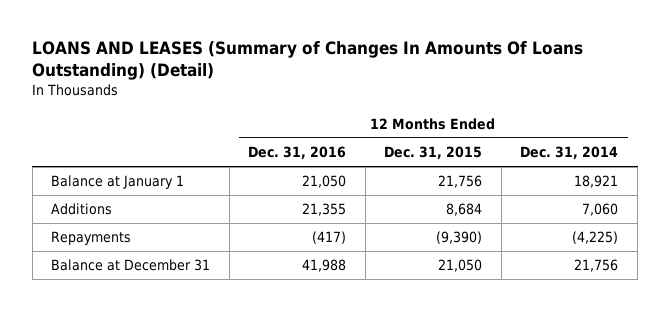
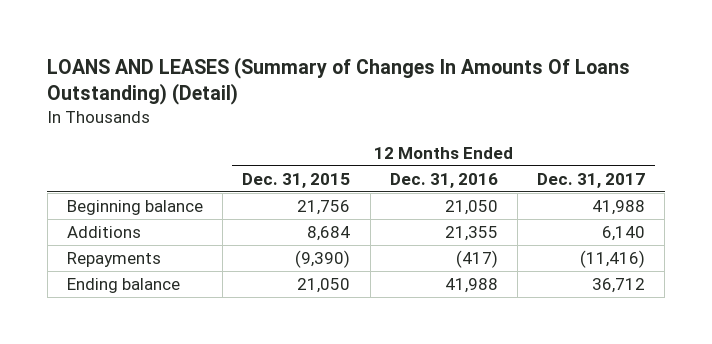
[520,146,619,160] Dec. 31, 2014 -> none
none -> [537,172,646,188] Dec. 31, 2017
[51,175,185,190] Balance at January 1 -> [66,199,203,215] Beginning balance
[51,259,211,272] Balance at December 31 -> [66,277,180,293] Ending balance

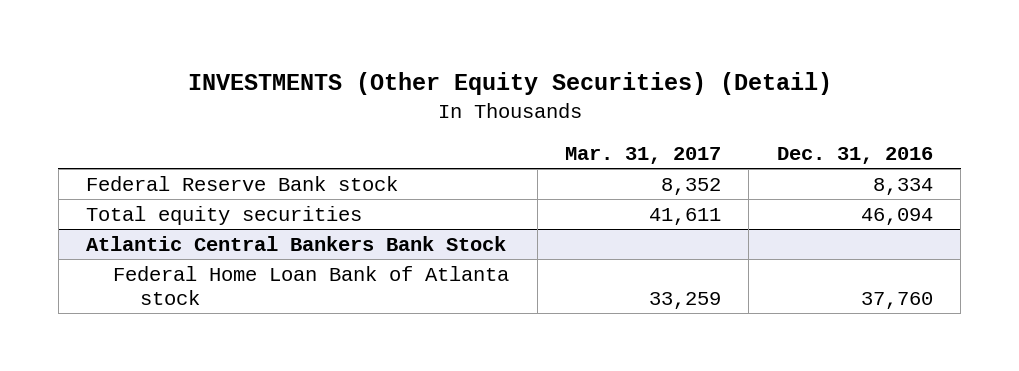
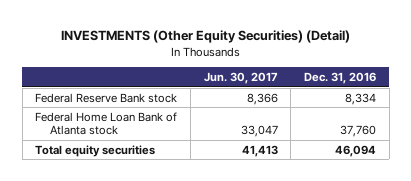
[564,147,721,165] Mar. 31, 2017 -> none
none -> [203,71,278,84] Jun. 30, 2017
[86,235,507,251] Atlantic Central Bankers Bank Stock -> none
[86,205,363,225] Total equity securities -> [35,144,156,157] Total equity securities

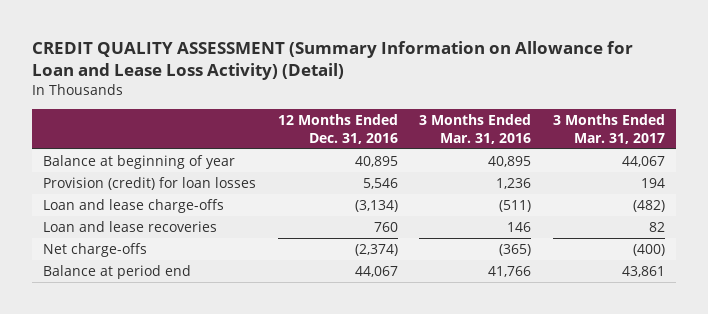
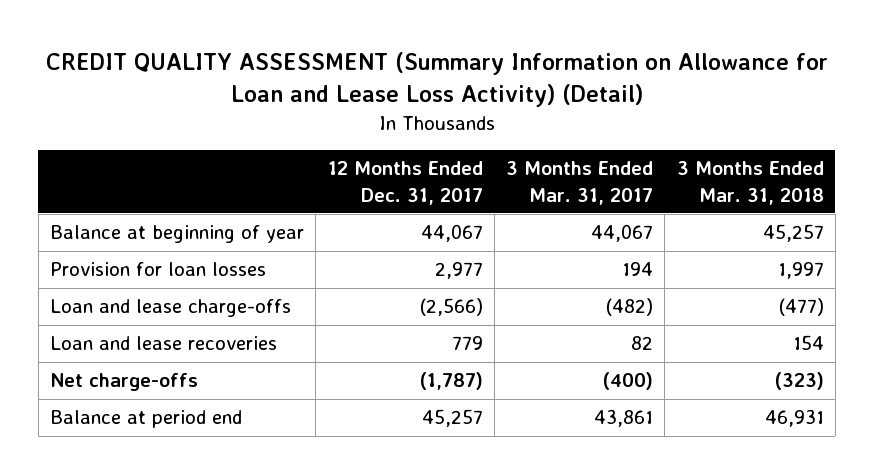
[277,114,398,145] 12 Months Ended Dec. 31, 2016 -> none
[419,114,532,145] 3 Months Ended Mar. 31, 2016 -> none
none -> [327,161,483,205] 12 Months Ended Dec. 31, 2017
none -> [676,161,824,205] 3 Months Ended Mar. 31, 2018
[42,176,256,190] Provision (credit) for loan losses -> [50,262,267,277] Provision for loan losses

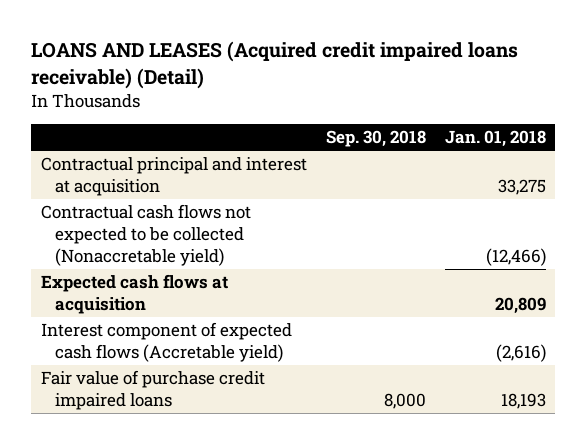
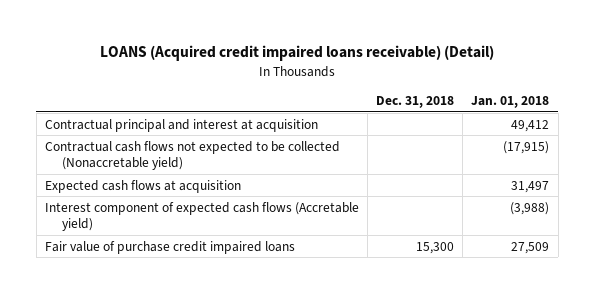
[31,41,519,89] LOANS AND LEASES (Acquired credit impaired loans receivable) (Detail) -> [100,45,495,62] LOANS (Acquired credit impaired loans receivable) (Detail)
[325,130,426,148] Sep. 30, 2018 -> none
none -> [376,96,455,109] Dec. 31, 2018
[497,178,546,195] 33,275 -> [511,119,550,132] 49,412
[485,247,546,266] (12,466) -> [503,140,550,154] (17,915)
[494,296,546,314] 20,809 -> [511,180,550,193] 31,497
[495,343,546,362] (2,616) -> [510,201,550,215] (3,988)
[500,392,546,409] 18,193 -> [511,241,550,254] 27,509

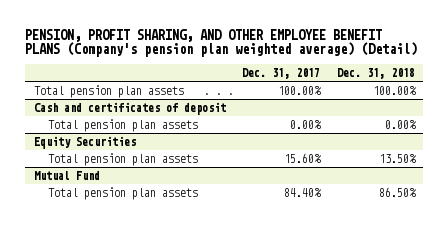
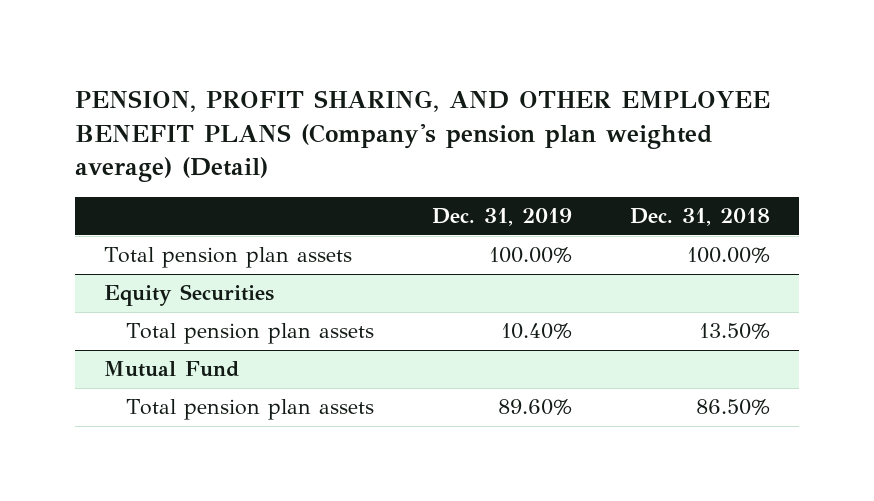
[242,67,321,79] Dec. 31, 2017 -> none
none -> [432,208,573,227] Dec. 31, 2019
[33,101,226,115] Cash and certificates of deposit -> none
[47,118,198,132] Total pension plan assets -> none

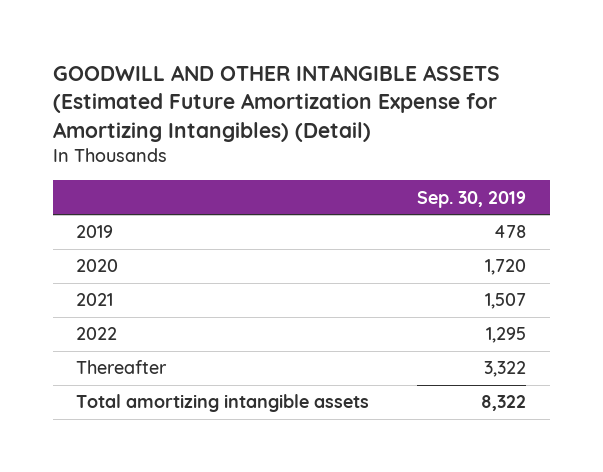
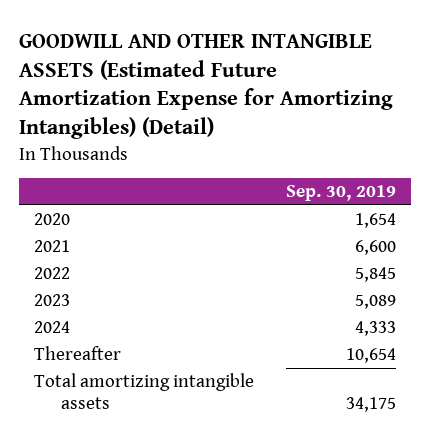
[76,225,114,239] 2019 -> none
[485,259,527,276] 1,720 -> [354,213,396,229] 1,654
[485,293,527,310] 1,507 -> [354,240,396,256] 6,600
[486,327,527,344] 1,295 -> [354,267,396,283] 5,845
none -> [34,294,71,307] 2023
none -> [34,321,71,334] 2024
[484,361,527,378] 3,322 -> [345,348,396,364] 10,654
[481,395,527,412] 8,322 -> [345,397,396,413] 34,175

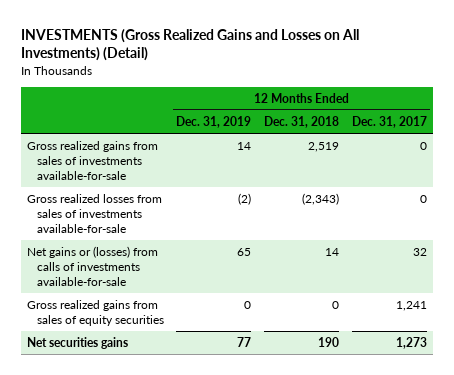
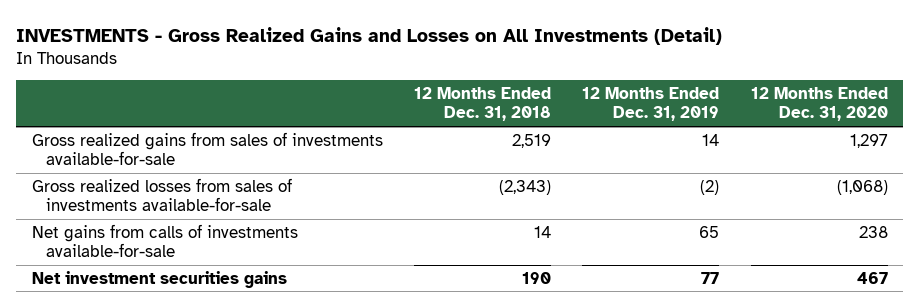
[20,28,359,62] INVESTMENTS (Gross Realized Gains and Losses on All Investments) (Detail) -> [16,26,723,45] INVESTMENTS - Gross Realized Gains and Losses on All Investments (Detail)
[351,115,427,128] Dec. 31, 2017 -> none
none -> [750,86,888,122] 12 Months Ended Dec. 31, 2020
[27,299,164,326] Gross realized gains from sales of equity securities -> none
[27,245,159,286] Net gains or (losses) from calls of investments available-for-sale -> [31,223,298,258] Net gains from calls of investments available-for-sale
[27,336,129,349] Net securities gains -> [31,270,287,288] Net investment securities gains

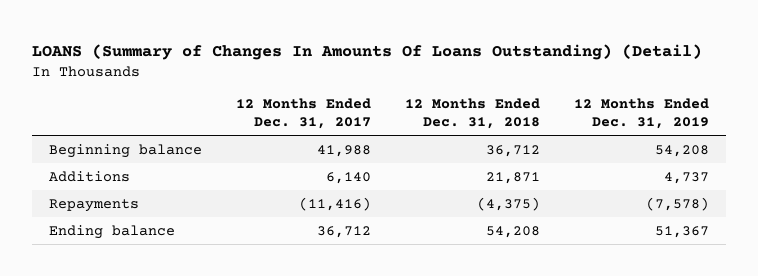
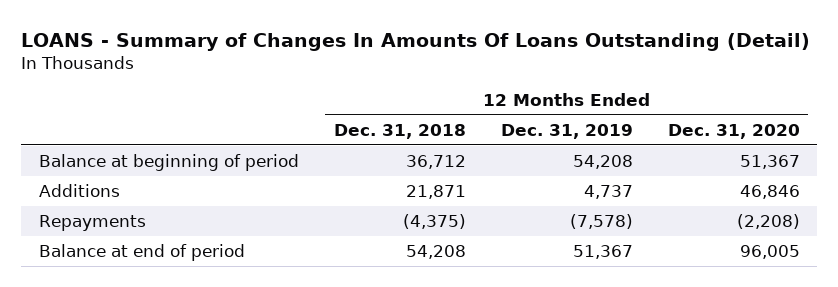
[32,43,703,60] LOANS (Summary of Changes In Amounts Of Loans Outstanding) (Detail) -> [21,32,811,51] LOANS - Summary of Changes In Amounts Of Loans Outstanding (Detail)
[236,98,372,130] 12 Months Ended Dec. 31, 2017 -> none
none -> [667,123,800,139] Dec. 31, 2020
[49,143,203,158] Beginning balance -> [38,153,299,171] Balance at beginning of period
[49,224,176,239] Ending balance -> [38,243,245,261] Balance at end of period

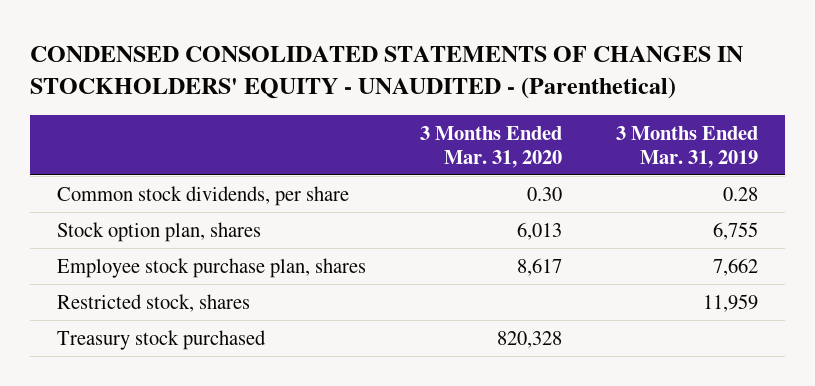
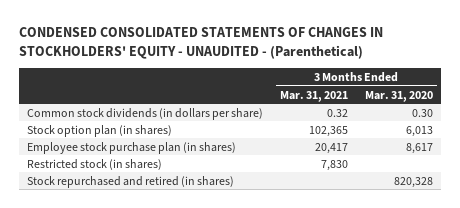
[615,125,758,168] 3 Months Ended Mar. 31, 2019 -> none
none -> [279,90,348,102] Mar. 31, 2021
[57,185,350,206] Common stock dividends, per share -> [27,107,264,120] Common stock dividends (in dollars per share)
[57,221,262,242] Stock option plan, shares -> [27,124,173,137] Stock option plan (in shares)
[57,257,367,278] Employee stock purchase plan, shares -> [27,141,237,154] Employee stock purchase plan (in shares)
[57,293,251,312] Restricted stock, shares -> [27,158,163,170] Restricted stock (in shares)
[57,329,267,350] Treasury stock purchased -> [27,175,235,188] Stock repurchased and retired (in shares)

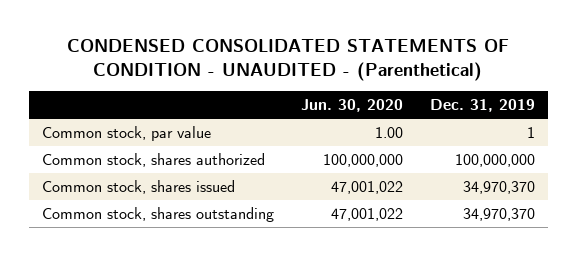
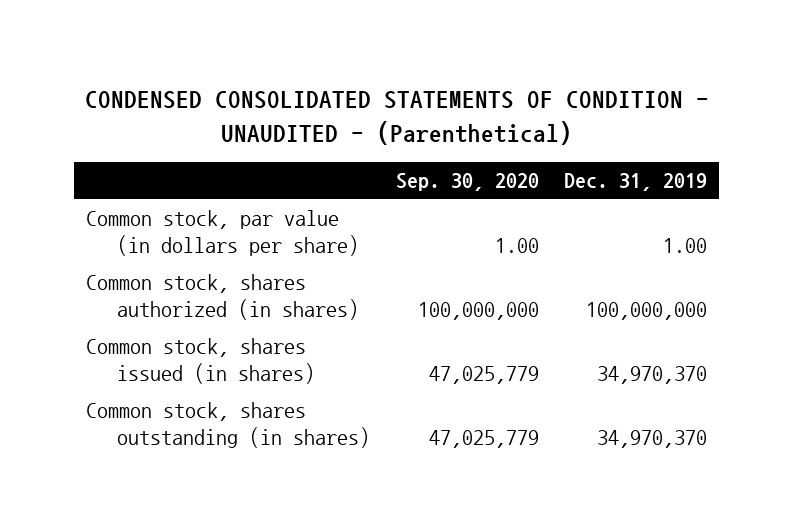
[300,99,403,113] Jun. 30, 2020 -> none
none -> [395,173,539,192] Sep. 30, 2020
[42,125,212,141] Common stock, par value -> [86,210,360,257] Common stock, par value (in dollars per share)
[526,126,535,138] 1 -> [662,238,707,254] 1.00
[42,152,266,167] Common stock, shares authorized -> [86,274,360,321] Common stock, shares authorized (in shares)
[42,179,236,194] Common stock, shares issued -> [86,338,316,385] Common stock, shares issued (in shares)
[42,206,275,222] Common stock, shares outstanding -> [86,402,371,449] Common stock, shares outstanding (in shares)

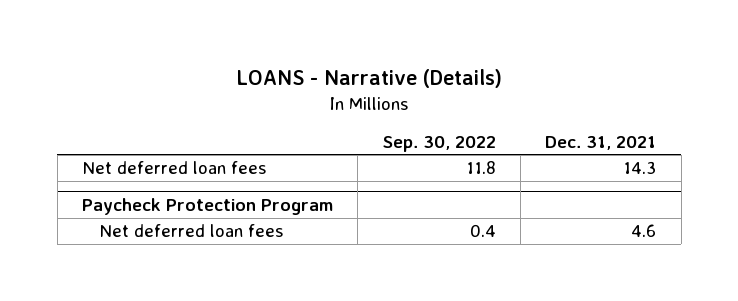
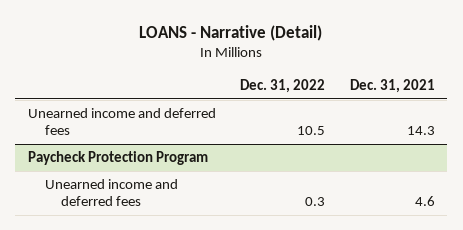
[236,69,503,89] LOANS - Narrative (Details) -> [139,24,323,41] LOANS - Narrative (Detail)
[382,135,496,152] Sep. 30, 2022 -> none
none -> [240,78,326,93] Dec. 31, 2022
[81,161,267,175] Net deferred loan fees -> [27,108,216,136] Unearned income and deferred fees
[98,224,284,238] Net deferred loan fees -> [44,179,178,207] Unearned income and deferred fees

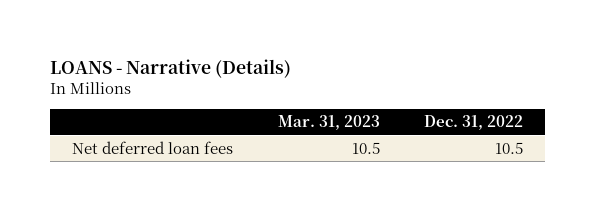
[139,24,323,41] LOANS - Narrative (Detail) -> [50,58,292,78] LOANS - Narrative (Details)
[349,78,435,93] Dec. 31, 2021 -> none
none -> [277,115,380,131] Mar. 31, 2023
[27,151,208,166] Paycheck Protection Program -> none
[44,179,178,207] Unearned income and deferred fees -> none
[27,108,216,136] Unearned income and deferred fees -> [72,141,234,155] Net deferred loan fees

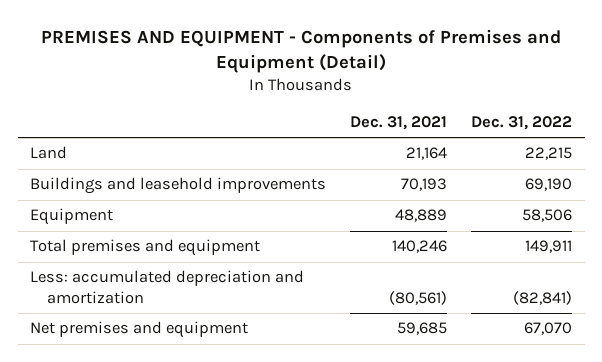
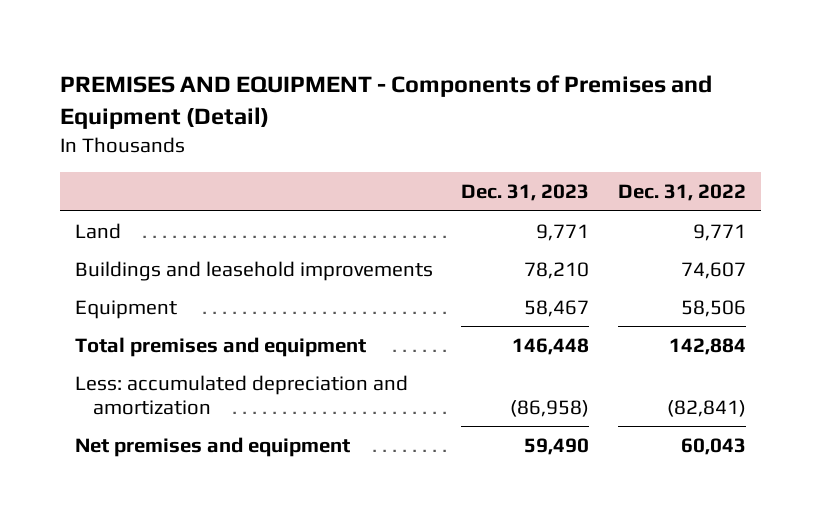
[350,116,448,131] Dec. 31, 2021 -> none
none -> [461,184,590,202] Dec. 31, 2023
[525,147,573,161] 22,215 -> [693,223,747,241] 9,771
[525,178,573,192] 69,190 -> [681,261,747,279] 74,607
[525,240,573,254] 149,911 -> [669,337,747,355] 142,884
[524,322,573,336] 67,070 -> [681,437,747,455] 60,043

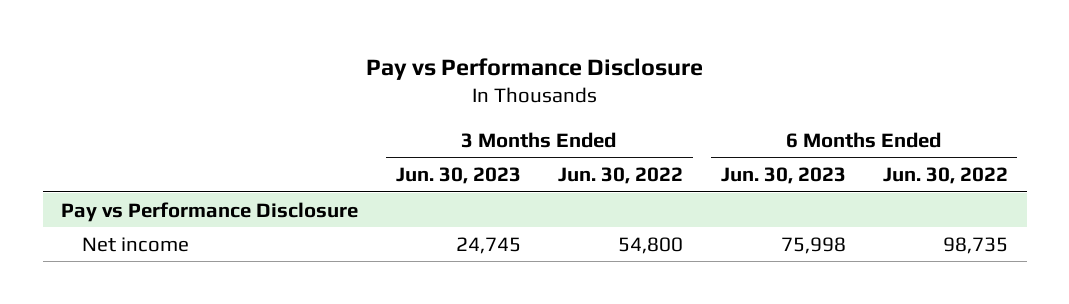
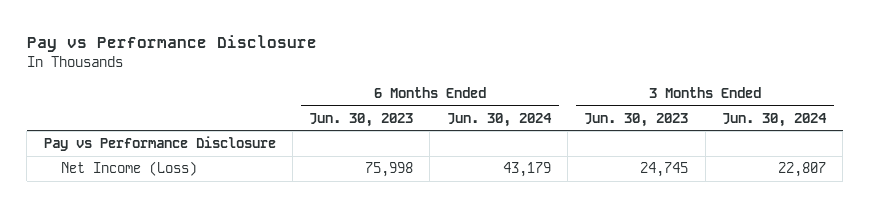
[558,167,684,185] Jun. 30, 2022 -> none
[883,167,1009,185] Jun. 30, 2022 -> none
none -> [446,112,552,127] Jun. 30, 2024
none -> [721,112,827,127] Jun. 30, 2024
[82,236,190,252] Net income -> [60,161,197,177] Net Income (Loss)

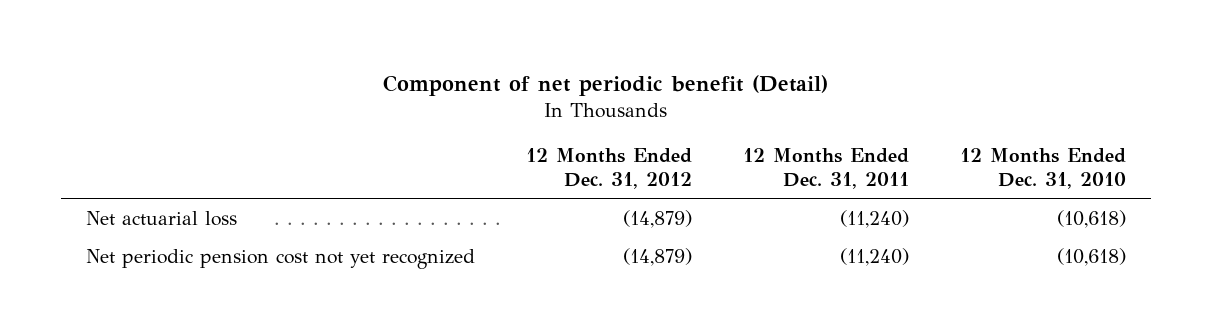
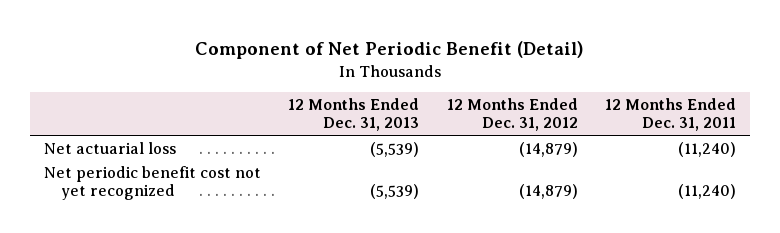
[382,74,828,96] Component of net periodic benefit (Detail) -> [195,41,585,60] Component of Net Periodic Benefit (Detail)
[959,148,1126,189] 12 Months Ended Dec. 31, 2010 -> none
none -> [288,98,420,132] 12 Months Ended Dec. 31, 2013
[86,248,476,269] Net periodic pension cost not yet recognized -> [44,165,262,200] Net periodic benefit cost not yet recognized

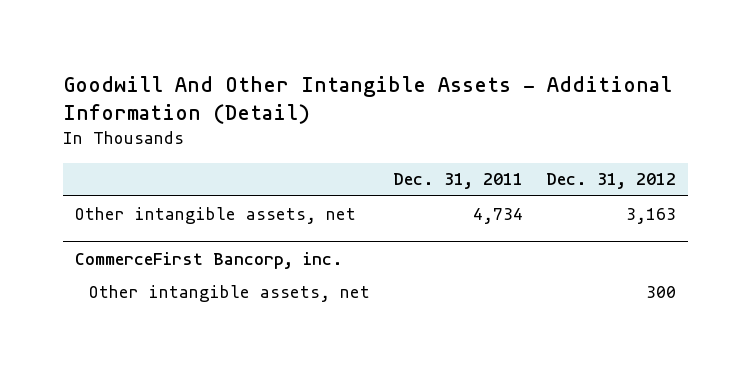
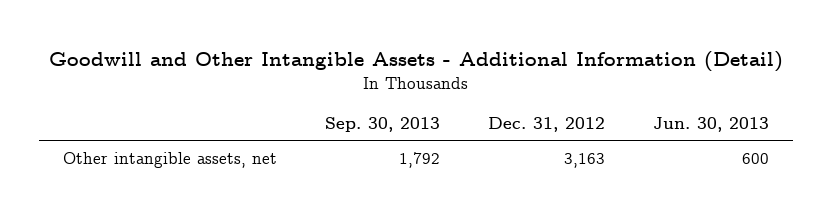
[63,75,673,124] Goodwill And Other Intangible Assets - Additional Information (Detail) -> [48,50,783,72] Goodwill and Other Intangible Assets - Additional Information (Detail)
[392,173,523,190] Dec. 31, 2011 -> none
none -> [325,117,441,133] Sep. 30, 2013
none -> [652,117,769,133] Jun. 30, 2013
[75,251,344,269] CommerceFirst Bancorp, inc. -> none
[88,284,370,302] Other intangible assets, net -> none

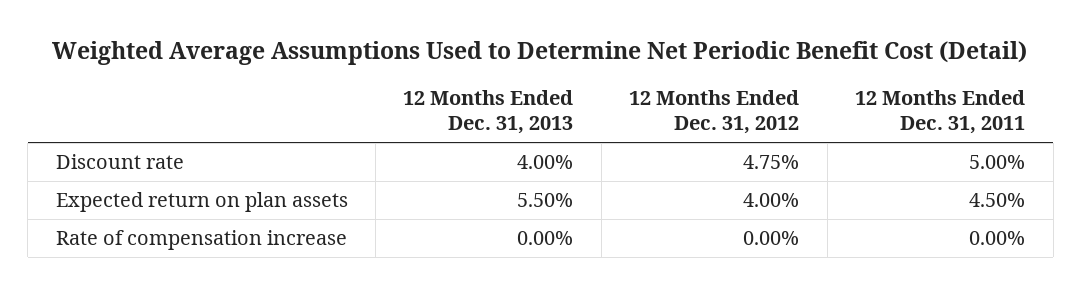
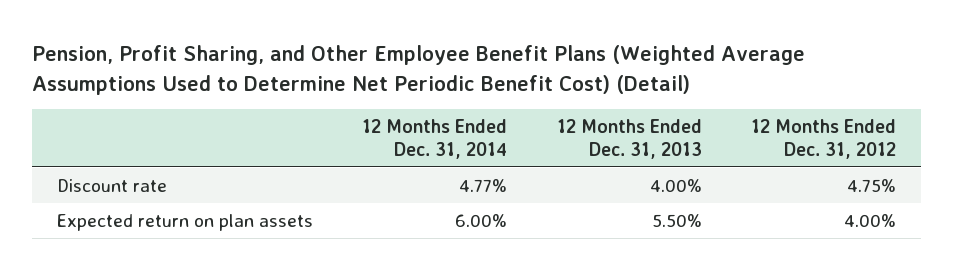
[52,40,1028,65] Weighted Average Assumptions Used to Determine Net Periodic Benefit Cost (Detail) -> [31,45,805,95] Pension, Profit Sharing, and Other Employee Benefit Plans (Weighted Average Assumptions Used to Determine Net Periodic Benefit Cost) (Detail)
[855,90,1026,135] 12 Months Ended Dec. 31, 2011 -> none
none -> [362,119,508,159] 12 Months Ended Dec. 31, 2014
[55,230,347,251] Rate of compensation increase -> none

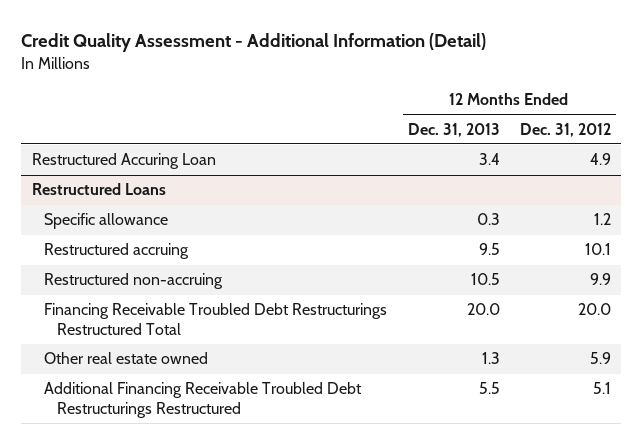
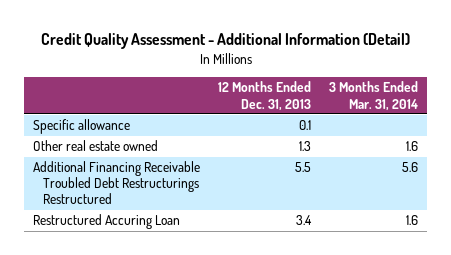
[520,122,612,137] Dec. 31, 2012 -> none
none -> [329,81,419,111] 3 Months Ended Mar. 31, 2014
[31,183,166,196] Restructured Loans -> none
[44,243,190,260] Restructured accruing -> none
[44,273,224,290] Restructured non-accruing -> none
[44,303,388,335] Financing Receivable Troubled Debt Restructurings Restructured Total -> none
[476,213,500,226] 0.3 -> [299,120,312,131] 0.1
[31,153,216,170] Restructured Accuring Loan -> [32,214,180,230] Restructured Accuring Loan

